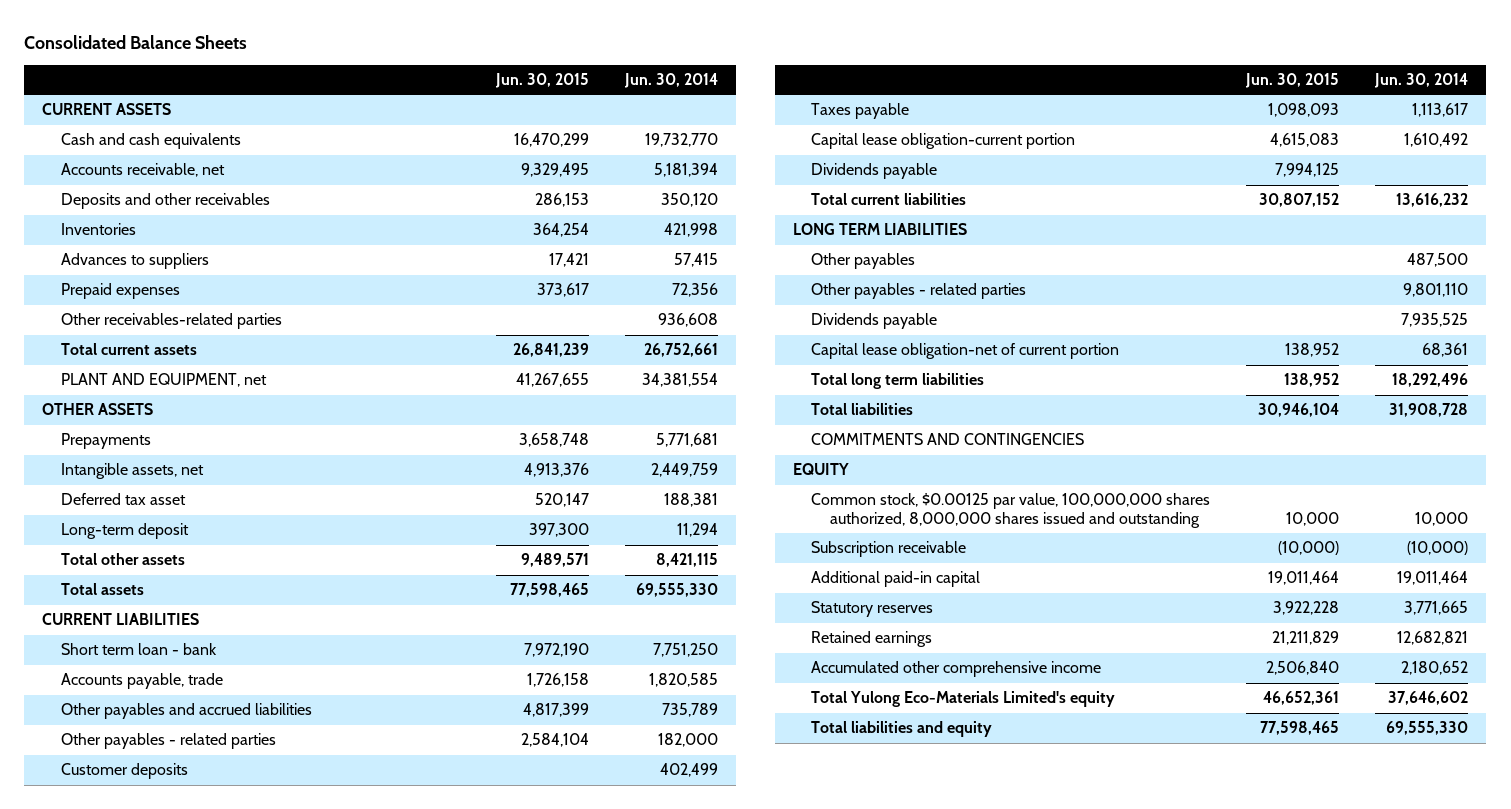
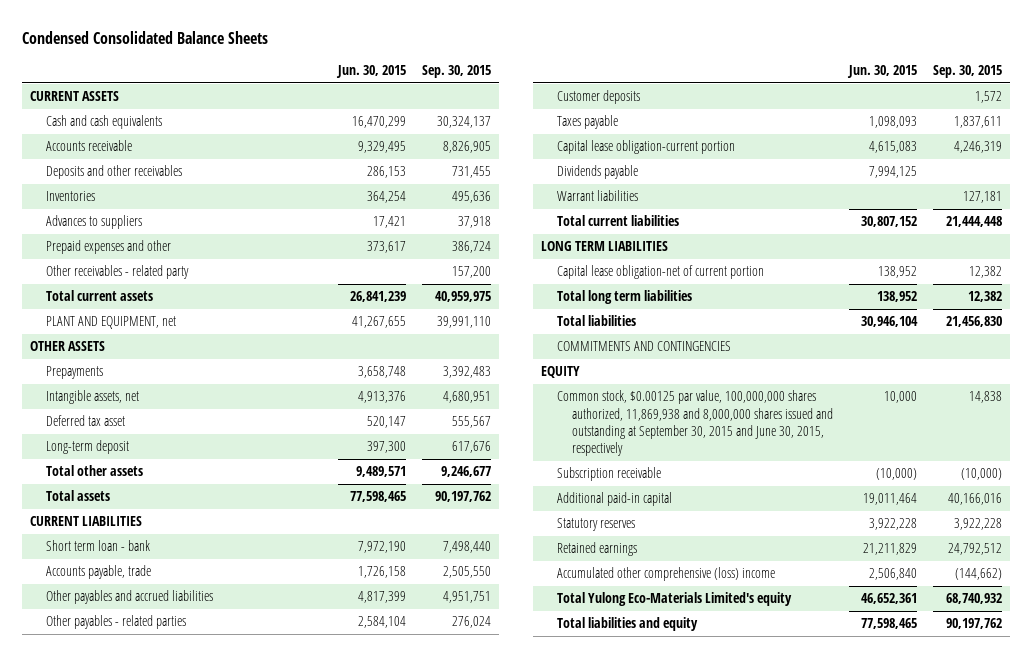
[24,34,248,49] Consolidated Balance Sheets -> [22,30,269,44] Condensed Consolidated Balance Sheets
[623,73,718,89] Jun. 30, 2014 -> none
none -> [421,65,491,79] Sep. 30, 2015
[60,163,225,178] Accounts receivable, net -> [45,140,132,152] Accounts receivable
[60,283,180,300] Prepaid expenses -> [45,240,171,255] Prepaid expenses and other
[60,313,282,330] Other receivables-related parties -> [45,265,189,280] Other receivables - related party
none -> [556,190,638,202] Warrant liabilities
[811,253,916,270] Other payables -> none
[811,283,1027,300] Other payables - related parties -> none
[811,313,938,330] Dividends payable -> none
[811,493,1211,528] Common stock, $0.00125 par value, 100,000,000 shares authorized, 8,000,000 shares issued and outstanding -> [556,390,834,457] Common stock, $0.00125 par value, 100,000,000 shares authorized, 11,869,938 and 8,000,000 shares issued and outstanding at September 30, 2015 and June 30, 2015, respectively
[811,661,1102,678] Accumulated other comprehensive income -> [556,567,775,582] Accumulated other comprehensive (loss) income

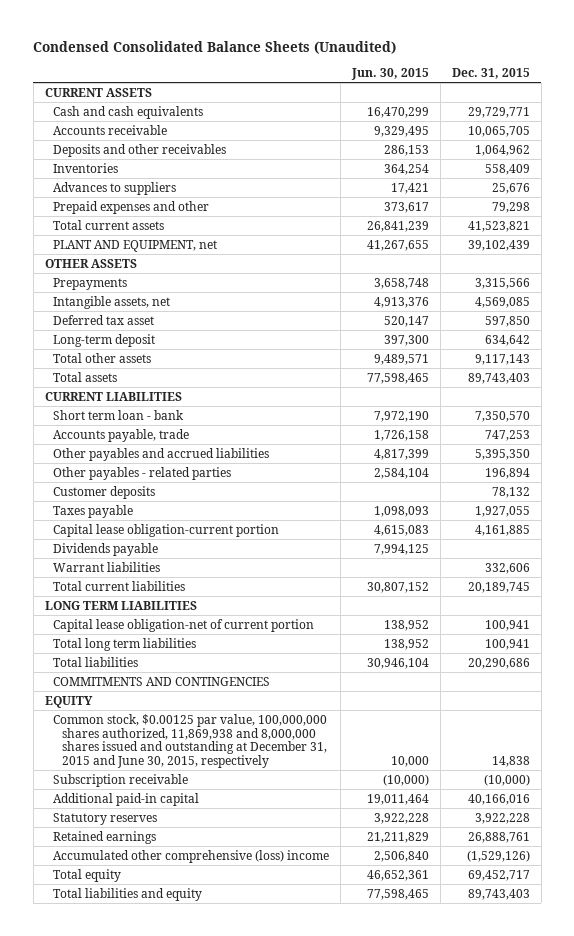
[22,30,269,44] Condensed Consolidated Balance Sheets -> [33,40,397,54] Condensed Consolidated Balance Sheets (Unaudited)
[421,65,491,79] Sep. 30, 2015 -> none
none -> [451,68,530,80] Dec. 31, 2015
[45,265,189,280] Other receivables - related party -> none
[556,390,834,457] Common stock, $0.00125 par value, 100,000,000 shares authorized, 11,869,938 and 8,000,000 shares issued and outstanding at September 30, 2015 and June 30, 2015, respectively -> [53,713,328,768] Common stock, $0.00125 par value, 100,000,000 shares authorized, 11,869,938 and 8,000,000 shares issued and outstanding at December 31, 2015 and June 30, 2015, respectively
[556,592,792,607] Total Yulong Eco-Materials Limited's equity -> [53,868,122,882] Total equity

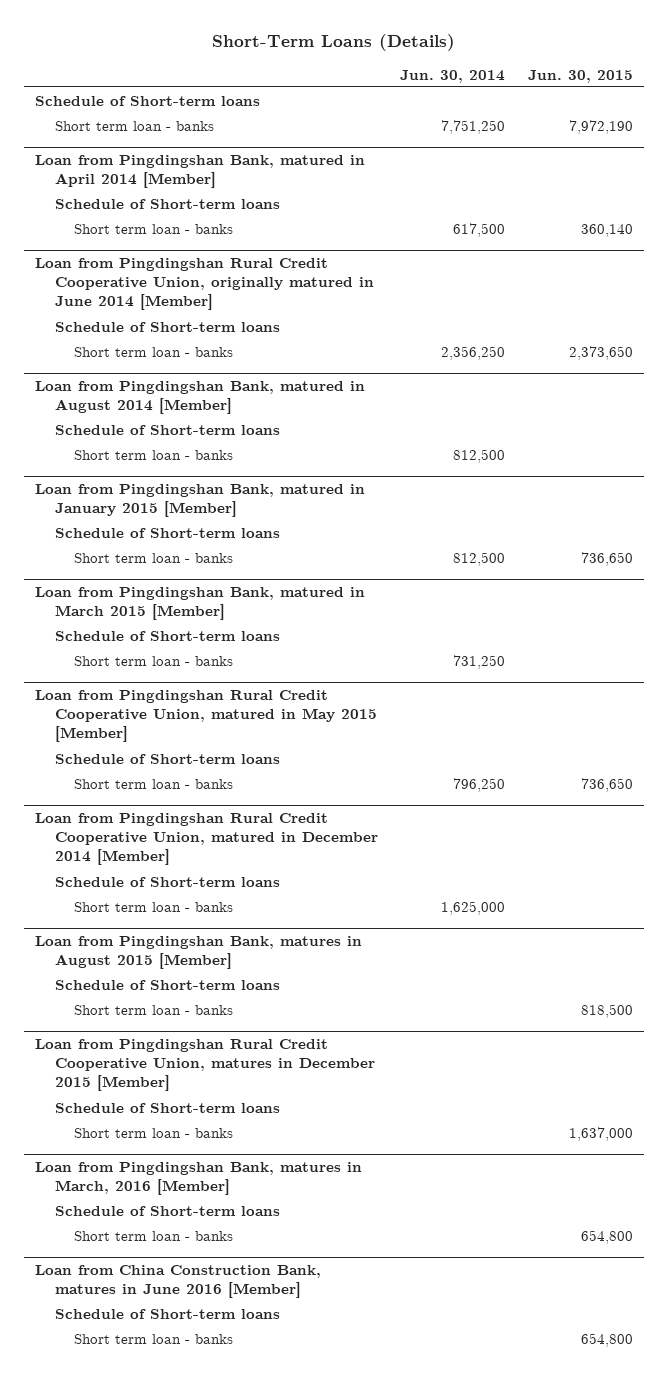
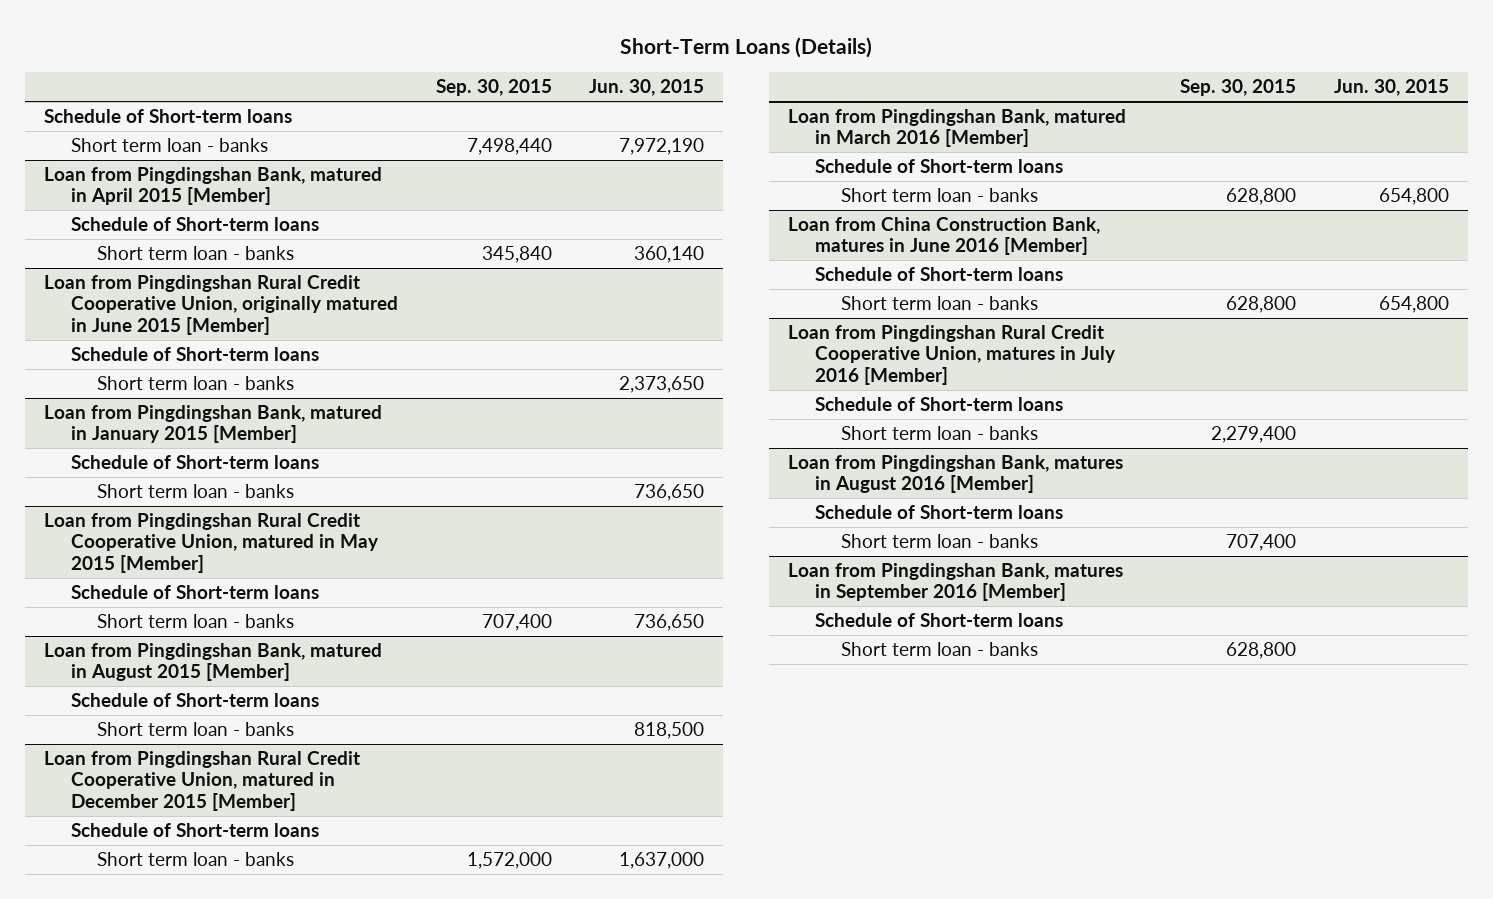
[400,69,506,83] Jun. 30, 2014 -> none
none -> [435,79,552,97] Sep. 30, 2015
[35,155,366,189] Loan from Pingdingshan Bank, matured in April 2014 [Member] -> [44,167,383,206] Loan from Pingdingshan Bank, matured in April 2015 [Member]
[35,258,374,311] Loan from Pingdingshan Rural Credit Cooperative Union, originally matured in June 2014 [Member] -> [44,275,398,335] Loan from Pingdingshan Rural Credit Cooperative Union, originally matured in June 2015 [Member]
[35,381,366,415] Loan from Pingdingshan Bank, matured in August 2014 [Member] -> none
[54,424,280,435] Schedule of Short-term loans -> none
[74,449,234,460] Short term loan - banks -> none
[35,587,366,621] Loan from Pingdingshan Bank, matured in March 2015 [Member] -> none
[54,630,280,641] Schedule of Short-term loans -> none
[74,655,234,666] Short term loan - banks -> none
[35,813,378,866] Loan from Pingdingshan Rural Credit Cooperative Union, matured in December 2014 [Member] -> none
[54,876,280,887] Schedule of Short-term loans -> none
[74,901,234,912] Short term loan - banks -> none
[35,936,363,970] Loan from Pingdingshan Bank, matures in August 2015 [Member] -> [44,643,383,682] Loan from Pingdingshan Bank, matured in August 2015 [Member]
[35,1039,375,1092] Loan from Pingdingshan Rural Credit Cooperative Union, matures in December 2015 [Member] -> [44,751,361,811] Loan from Pingdingshan Rural Credit Cooperative Union, matured in December 2015 [Member]
[35,1162,363,1196] Loan from Pingdingshan Bank, matures in March, 2016 [Member] -> [788,109,1127,148] Loan from Pingdingshan Bank, matured in March 2016 [Member]
none -> [788,325,1116,385] Loan from Pingdingshan Rural Credit Cooperative Union, matures in July 2016 [Member]
none -> [814,397,1063,412] Schedule of Short-term loans
none -> [841,426,1039,441] Short term loan - banks
none -> [788,455,1124,494] Loan from Pingdingshan Bank, matures in August 2016 [Member]
none -> [814,505,1063,520] Schedule of Short-term loans
none -> [841,534,1039,549] Short term loan - banks
none -> [788,563,1124,602] Loan from Pingdingshan Bank, matures in September 2016 [Member]
none -> [814,613,1063,628] Schedule of Short-term loans
none -> [841,642,1039,657] Short term loan - banks

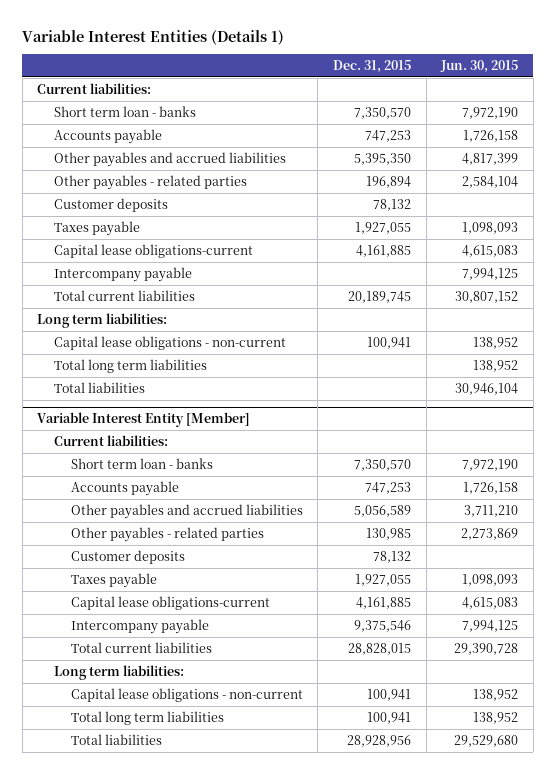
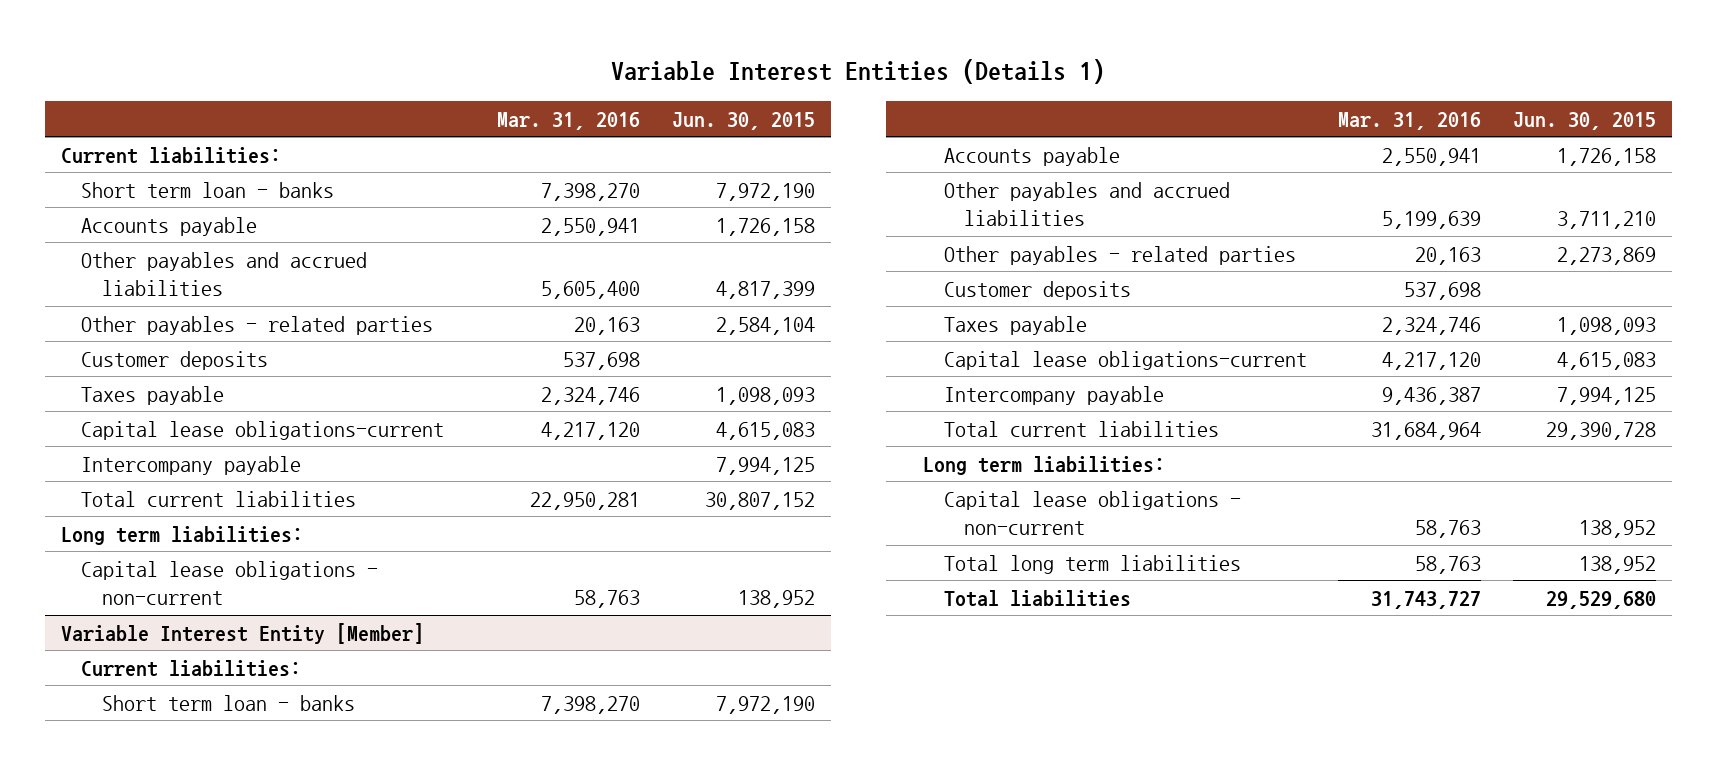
[332,60,411,74] Dec. 31, 2015 -> none
none -> [496,111,640,130] Mar. 31, 2016
[54,358,208,373] Total long term liabilities -> none
[54,381,146,393] Total liabilities -> none

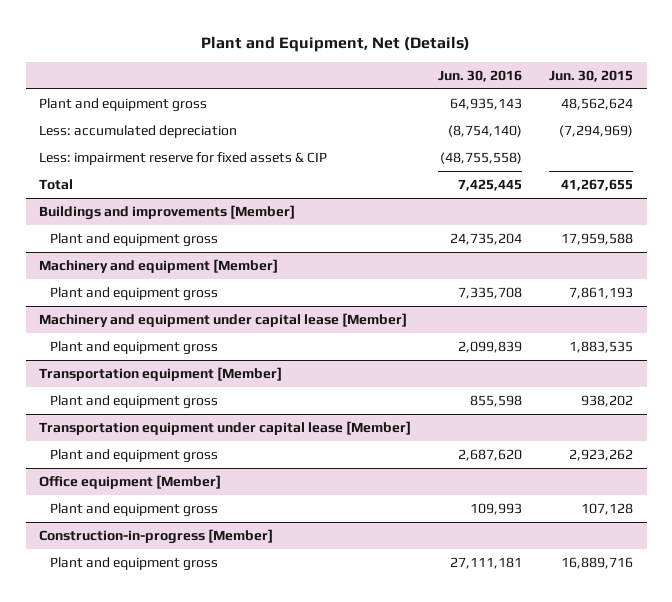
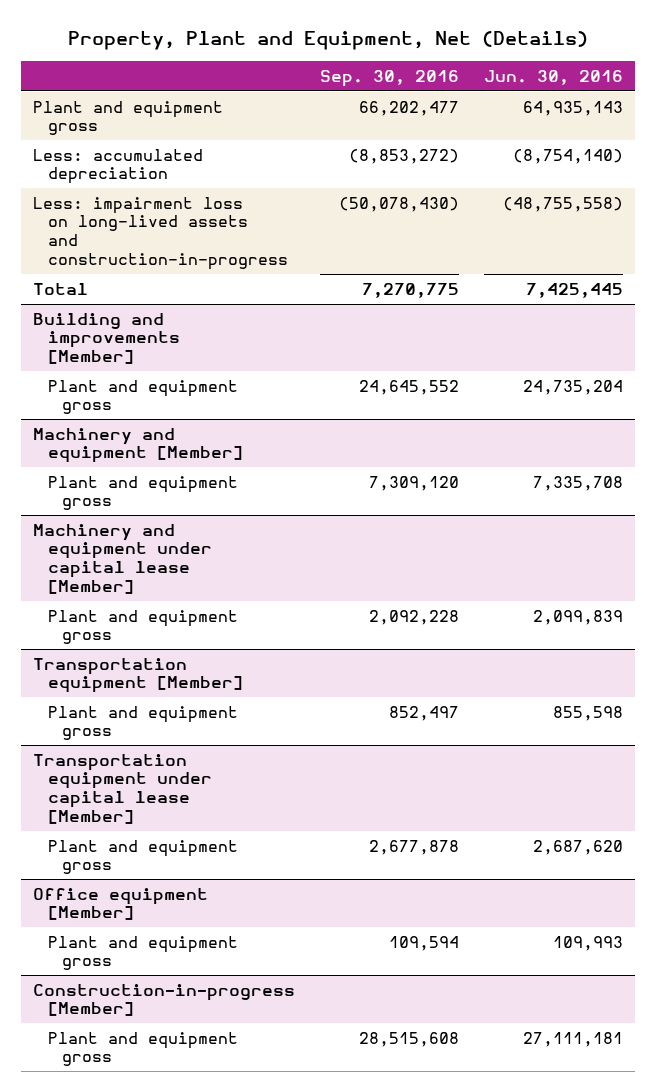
[201,35,471,52] Plant and Equipment, Net (Details) -> [67,31,588,51] Property, Plant and Equipment, Net (Details)
[549,69,634,82] Jun. 30, 2015 -> none
none -> [319,69,459,87] Sep. 30, 2016
[39,152,328,166] Less: impairment reserve for fixed assets & CIP -> [33,196,288,270] Less: impairment loss on long-lived assets and construction-in-progress
[39,205,296,221] Buildings and improvements [Member] -> [33,312,180,365] Building and improvements [Member]

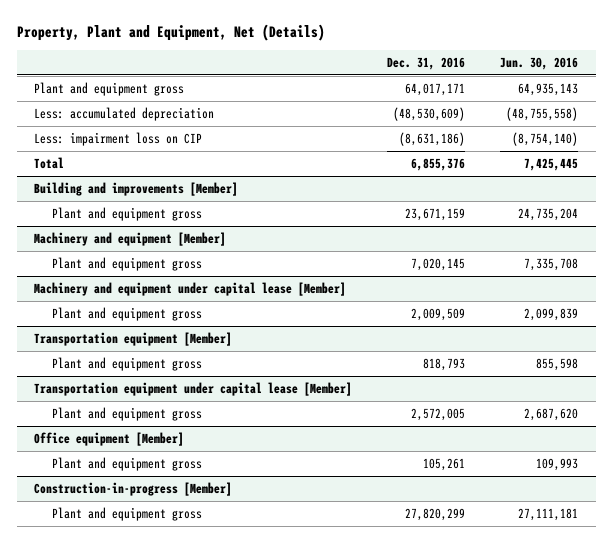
[319,69,459,87] Sep. 30, 2016 -> none
none -> [387,56,466,70] Dec. 31, 2016
[512,148,623,164] (8,754,140) -> [506,107,579,122] (48,755,558)
[33,196,288,270] Less: impairment loss on long-lived assets and construction-in-progress -> [34,132,203,147] Less: impairment loss on CIP
[502,196,623,212] (48,755,558) -> [512,132,579,147] (8,754,140)

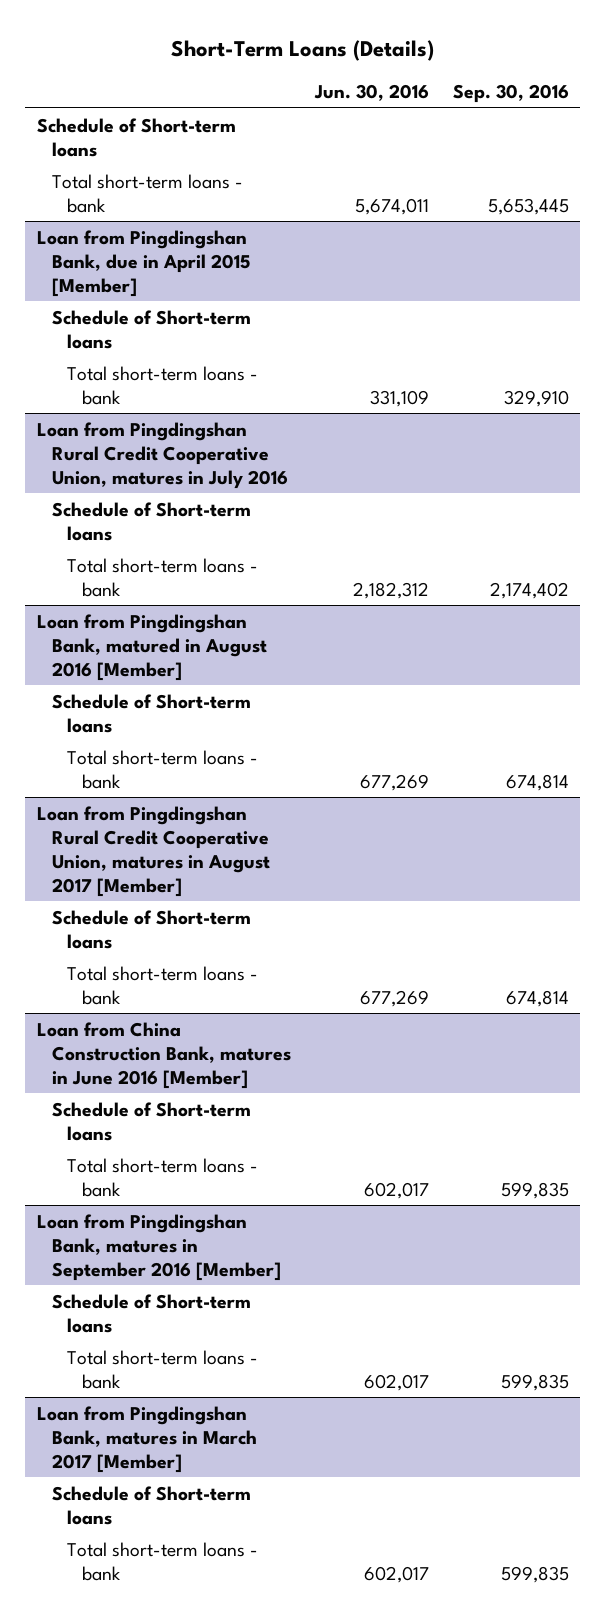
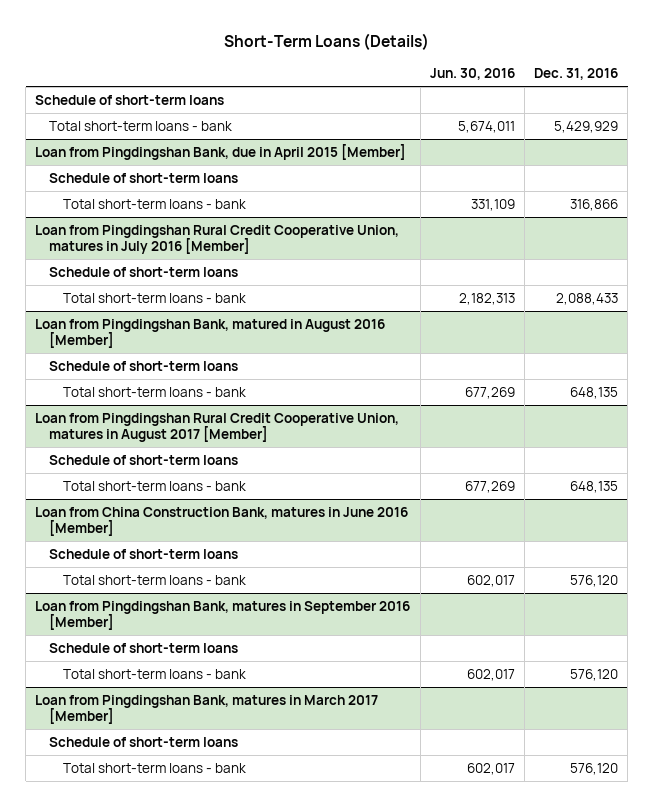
[452,84,569,104] Sep. 30, 2016 -> none
none -> [534,68,619,81] Dec. 31, 2016
[37,117,237,157] Schedule of Short-term loans -> [35,94,225,105] Schedule of short-term loans
[52,309,252,349] Schedule of Short-term loans -> [49,172,239,183] Schedule of short-term loans
[37,421,289,489] Loan from Pingdingshan Rural Credit Cooperative Union, matures in July 2016 -> [35,224,400,255] Loan from Pingdingshan Rural Credit Cooperative Union, matures in July 2016 [Member]
[52,501,252,541] Schedule of Short-term loans -> [49,266,239,277] Schedule of short-term loans
[352,581,429,599] 2,182,312 -> [458,292,515,305] 2,182,313
[52,693,252,733] Schedule of Short-term loans -> [49,360,239,371] Schedule of short-term loans
[52,909,252,949] Schedule of Short-term loans -> [49,454,239,465] Schedule of short-term loans
[52,1101,252,1141] Schedule of Short-term loans -> [49,548,239,559] Schedule of short-term loans
[52,1293,252,1333] Schedule of Short-term loans -> [49,642,239,653] Schedule of short-term loans
[52,1485,252,1525] Schedule of Short-term loans -> [49,736,239,747] Schedule of short-term loans

